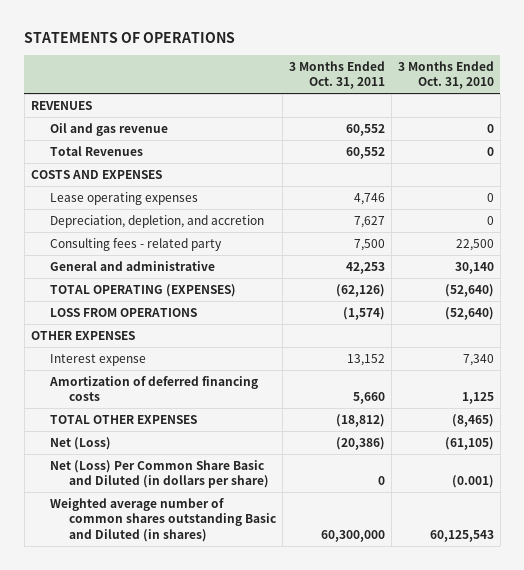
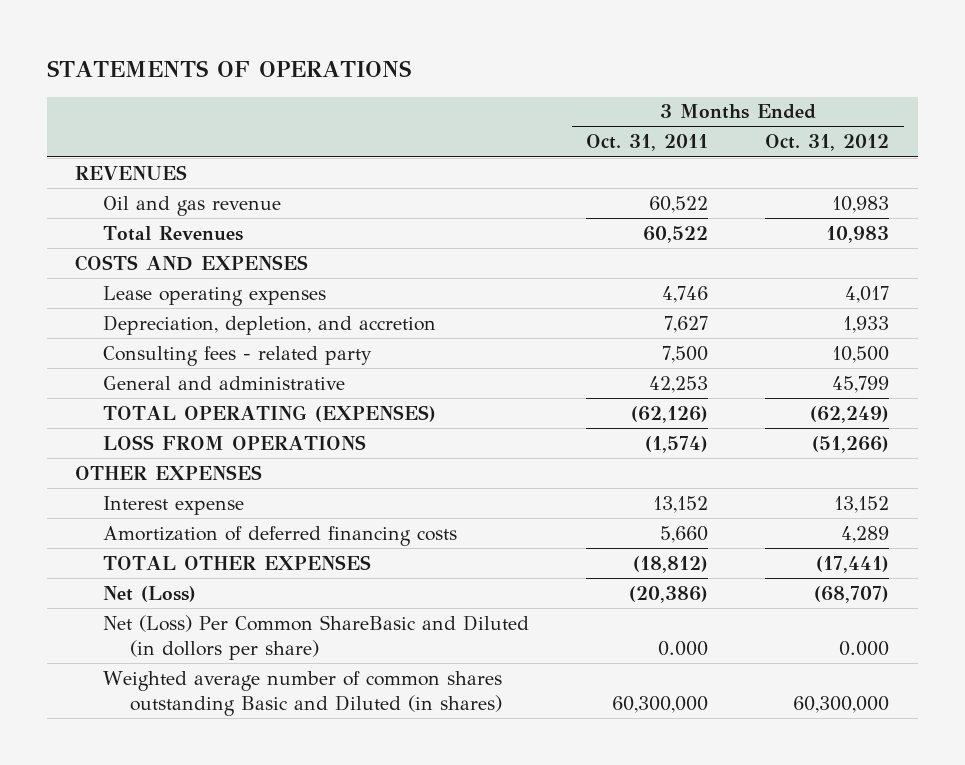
[397,60,494,90] 3 Months Ended Oct. 31, 2010 -> none
none -> [765,134,890,152] Oct. 31, 2012
[345,123,385,136] 60,552 -> [648,195,708,213] 60,522
[345,146,385,159] 60,552 -> [642,225,708,243] 60,522
[49,459,269,489] Net (Loss) Per Common Share Basic and Diluted (in dollars per share) -> [102,614,529,660] Net (Loss) Per Common ShareBasic and Diluted (in dollors per share)
[377,476,385,486] 0 -> [657,640,708,656] 0.000

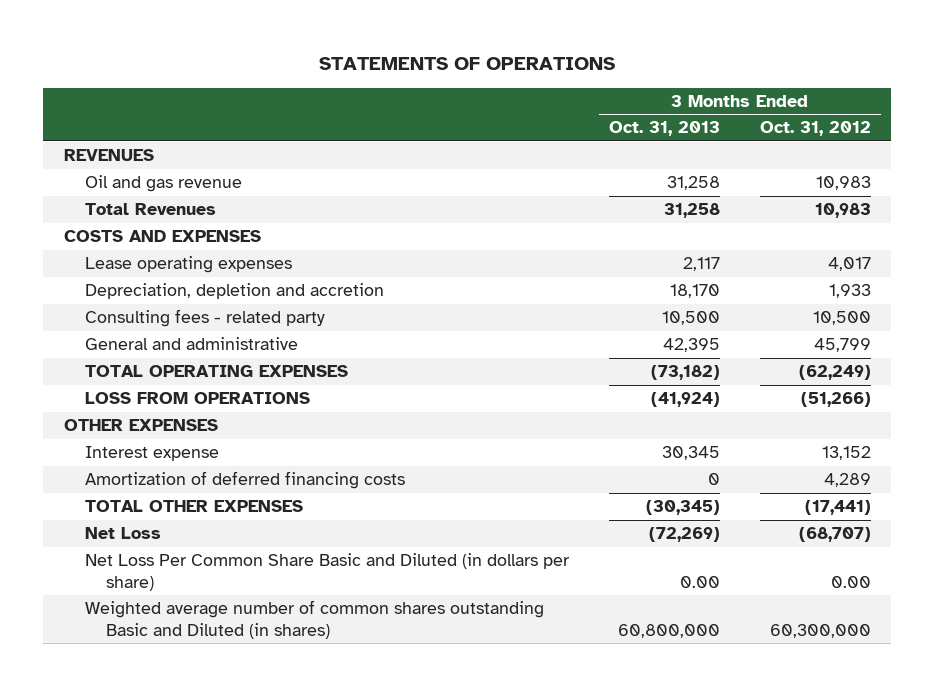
[585,134,708,152] Oct. 31, 2011 -> none
none -> [608,121,720,137] Oct. 31, 2013
[102,314,436,335] Depreciation, depletion, and accretion -> [84,283,384,300] Depreciation, depletion and accretion
[102,404,436,422] TOTAL OPERATING (EXPENSES) -> [84,365,348,378] TOTAL OPERATING EXPENSES
[102,585,196,602] Net (Loss) -> [84,527,161,540] Net Loss
[102,614,529,660] Net (Loss) Per Common ShareBasic and Diluted (in dollors per share) -> [84,553,570,592] Net Loss Per Common Share Basic and Diluted (in dollars per share)
[839,640,890,656] 0.000 -> [831,576,872,589] 0.00

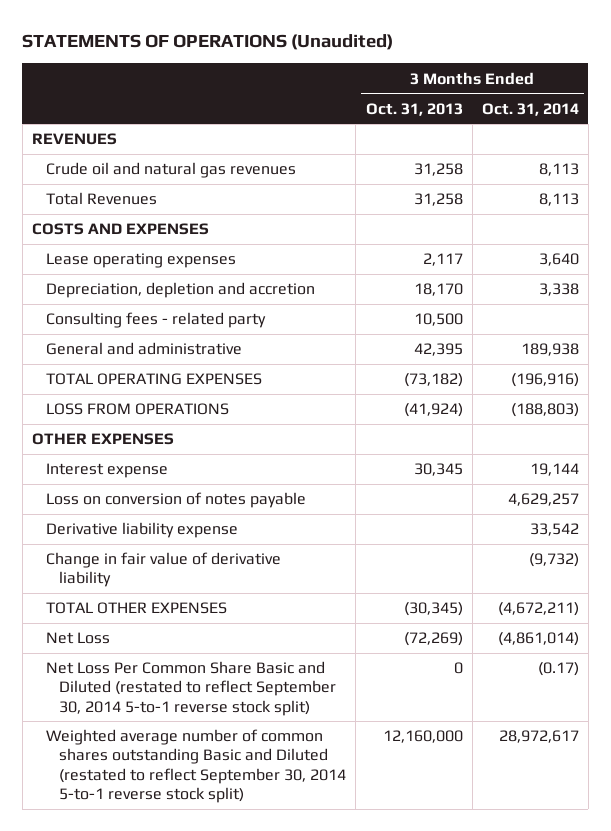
[319,57,616,71] STATEMENTS OF OPERATIONS -> [22,34,394,51] STATEMENTS OF OPERATIONS (Unaudited)
[760,121,872,137] Oct. 31, 2012 -> none
none -> [481,102,579,116] Oct. 31, 2014
[84,175,242,193] Oil and gas revenue -> [45,162,296,179] Crude oil and natural gas revenues
[84,471,405,490] Amortization of deferred financing costs -> none
none -> [45,492,306,509] Loss on conversion of notes payable
none -> [45,522,238,539] Derivative liability expense
none -> [45,552,281,588] Change in fair value of derivative liability
[84,553,570,592] Net Loss Per Common Share Basic and Diluted (in dollars per share) -> [45,661,337,716] Net Loss Per Common Share Basic and Diluted (restated to reflect September 30, 2014 5-to-1 reverse stock split)
[679,576,720,589] 0.00 -> [453,662,463,675] 0
[84,600,544,640] Weighted average number of common shares outstanding Basic and Diluted (in shares) -> [45,729,347,803] Weighted average number of common shares outstanding Basic and Diluted (restated to reflect September 30, 2014 5-to-1 reverse stock split)
[617,624,720,639] 60,800,000 -> [382,730,463,744] 12,160,000

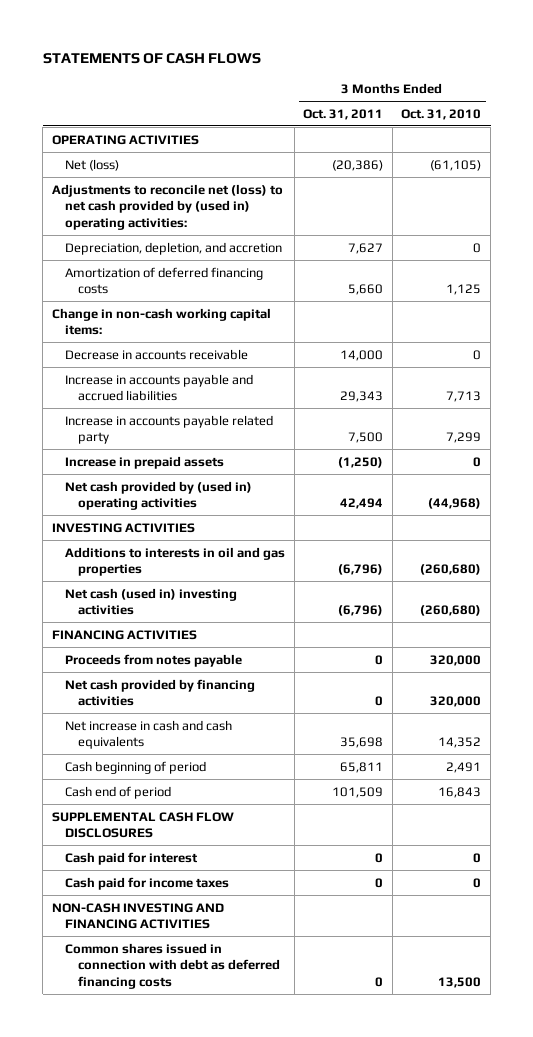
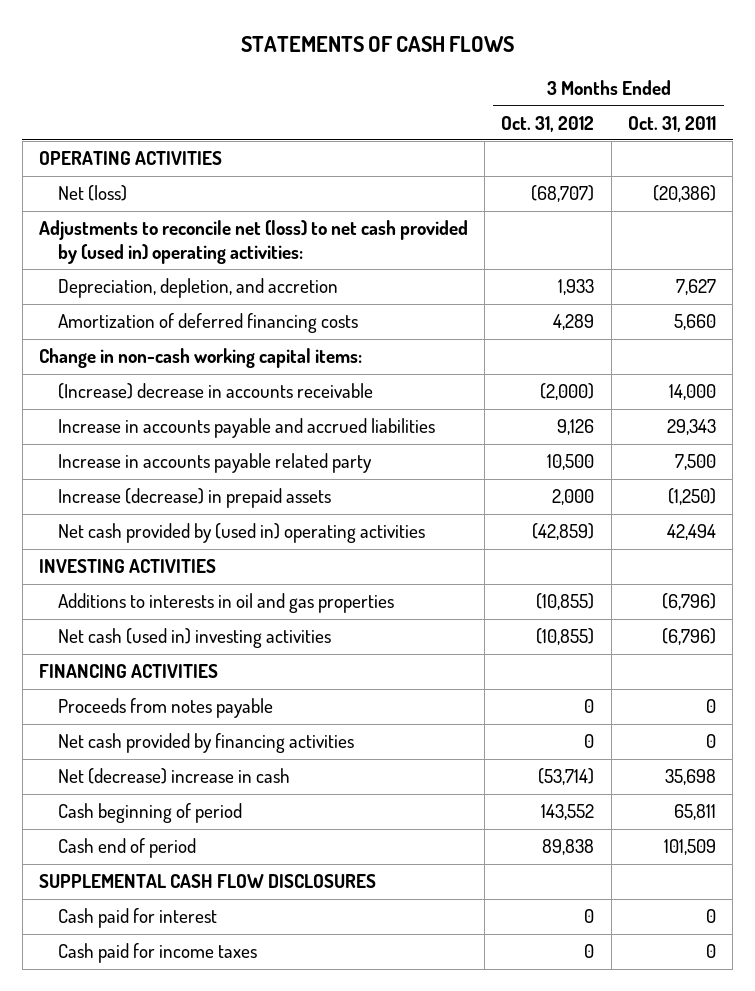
[401,108,482,120] Oct. 31, 2010 -> none
none -> [501,115,595,132] Oct. 31, 2012
[64,348,248,360] Decrease in accounts receivable -> [58,383,374,400] (Increase) decrease in accounts receivable
[64,455,224,469] Increase in prepaid assets -> [58,488,332,509] Increase (decrease) in prepaid assets
[64,719,232,750] Net increase in cash and cash equivalents -> [58,768,291,785] Net (decrease) increase in cash
[51,902,224,930] NON-CASH INVESTING AND FINANCING ACTIVITIES -> none
[64,942,280,989] Common shares issued in connection with debt as deferred financing costs -> none

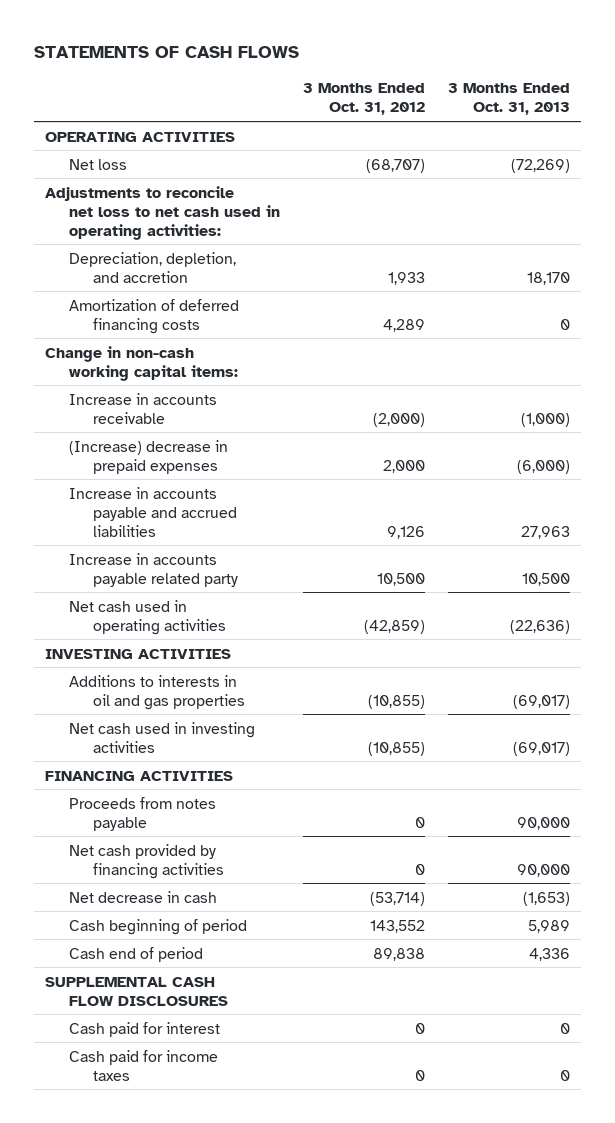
[627,115,716,132] Oct. 31, 2011 -> none
none -> [447,83,570,116] 3 Months Ended Oct. 31, 2013
[58,185,128,202] Net (loss) -> [69,158,128,170] Net loss
[38,220,468,264] Adjustments to reconcile net (loss) to net cash provided by (used in) operating activities: -> [45,185,281,240] Adjustments to reconcile net loss to net cash used in operating activities:
[58,383,374,400] (Increase) decrease in accounts receivable -> [69,392,218,424] Increase in accounts receivable
none -> [69,439,229,474] (Increase) decrease in prepaid expenses
[58,488,332,509] Increase (decrease) in prepaid assets -> none
[58,523,426,544] Net cash provided by (used in) operating activities -> [69,599,227,635] Net cash used in operating activities
[58,628,332,649] Net cash (used in) investing activities -> [69,721,256,753] Net cash used in investing activities
[58,768,291,785] Net (decrease) increase in cash -> [69,890,218,903] Net decrease in cash

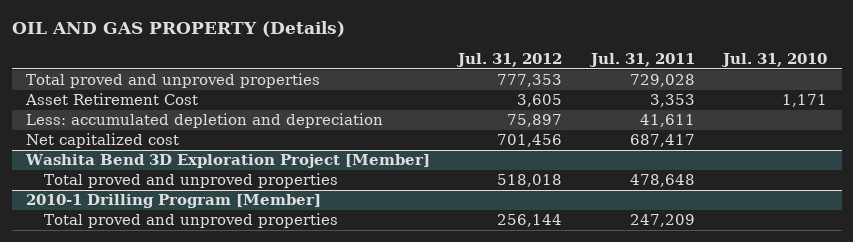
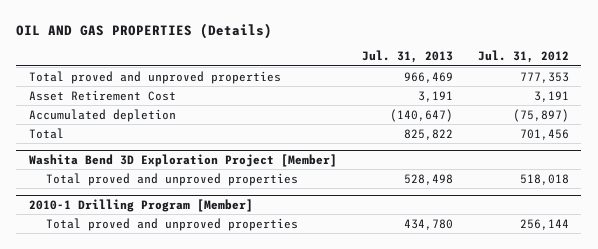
[11,20,345,37] OIL AND GAS PROPERTY (Details) -> [16,22,273,39] OIL AND GAS PROPERTIES (Details)
[588,52,695,67] Jul. 31, 2011 -> none
[721,52,828,67] Jul. 31, 2010 -> none
none -> [361,50,453,64] Jul. 31, 2013
[517,94,563,108] 3,605 -> [533,90,569,102] 3,191
[25,113,383,129] Less: accumulated depletion and depreciation -> [28,108,176,122] Accumulated depletion
[507,114,563,128] 75,897 -> [512,108,569,122] (75,897)
[25,133,179,149] Net capitalized cost -> [28,127,64,139] Total

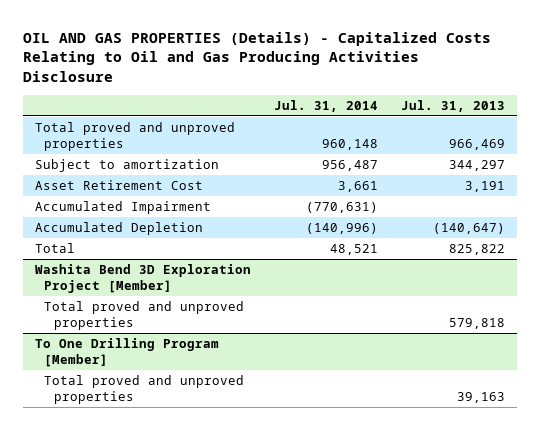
[16,22,273,39] OIL AND GAS PROPERTIES (Details) -> [23,31,492,83] OIL AND GAS PROPERTIES (Details) - Capitalized Costs Relating to Oil and Gas Producing Activities Disclosure
[477,50,569,64] Jul. 31, 2012 -> none
none -> [274,99,379,112] Jul. 31, 2014
none -> [34,159,219,173] Subject to amortization
none -> [34,201,211,215] Accumulated Impairment
[28,108,176,122] Accumulated depletion -> [34,222,203,236] Accumulated Depletion
[28,199,253,213] 2010-1 Drilling Program [Member] -> none
[403,173,453,185] 528,498 -> [449,318,506,330] 579,818
none -> [34,338,219,368] To One Drilling Program [Member]
[403,218,453,230] 434,780 -> [457,392,506,404] 39,163

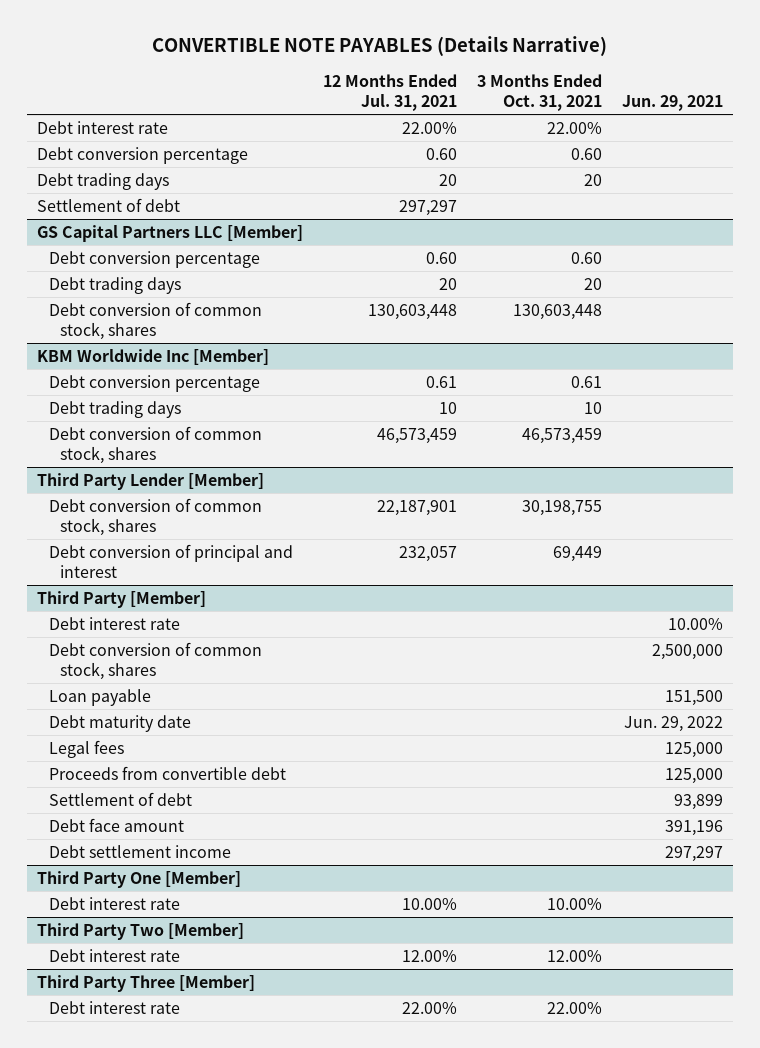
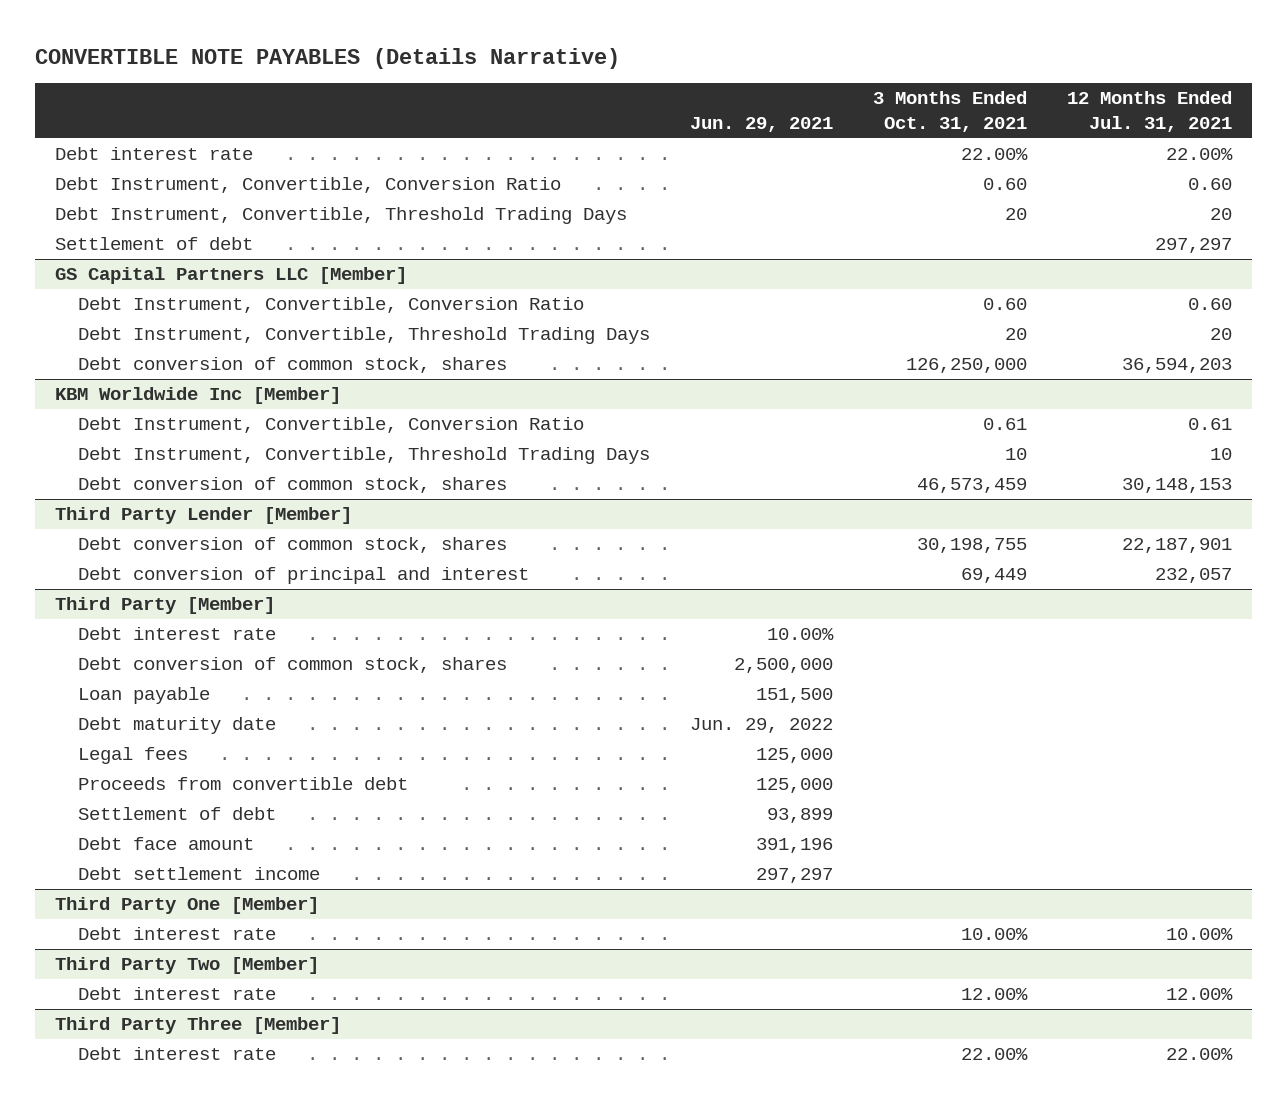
[37,146,249,164] Debt conversion percentage -> [54,177,561,194] Debt Instrument, Convertible, Conversion Ratio
[37,172,170,190] Debt trading days -> [54,207,627,225] Debt Instrument, Convertible, Threshold Trading Days
[48,250,260,268] Debt conversion percentage -> [77,297,584,314] Debt Instrument, Convertible, Conversion Ratio
[48,276,181,294] Debt trading days -> [77,327,650,345] Debt Instrument, Convertible, Threshold Trading Days
[368,303,458,320] 130,603,448 -> [1121,358,1232,374] 36,594,203
[513,303,603,320] 130,603,448 -> [905,358,1027,374] 126,250,000
[48,374,260,392] Debt conversion percentage -> [77,417,584,434] Debt Instrument, Convertible, Conversion Ratio
[48,400,181,418] Debt trading days -> [77,447,650,465] Debt Instrument, Convertible, Threshold Trading Days
[377,427,458,444] 46,573,459 -> [1121,478,1232,494] 30,148,153

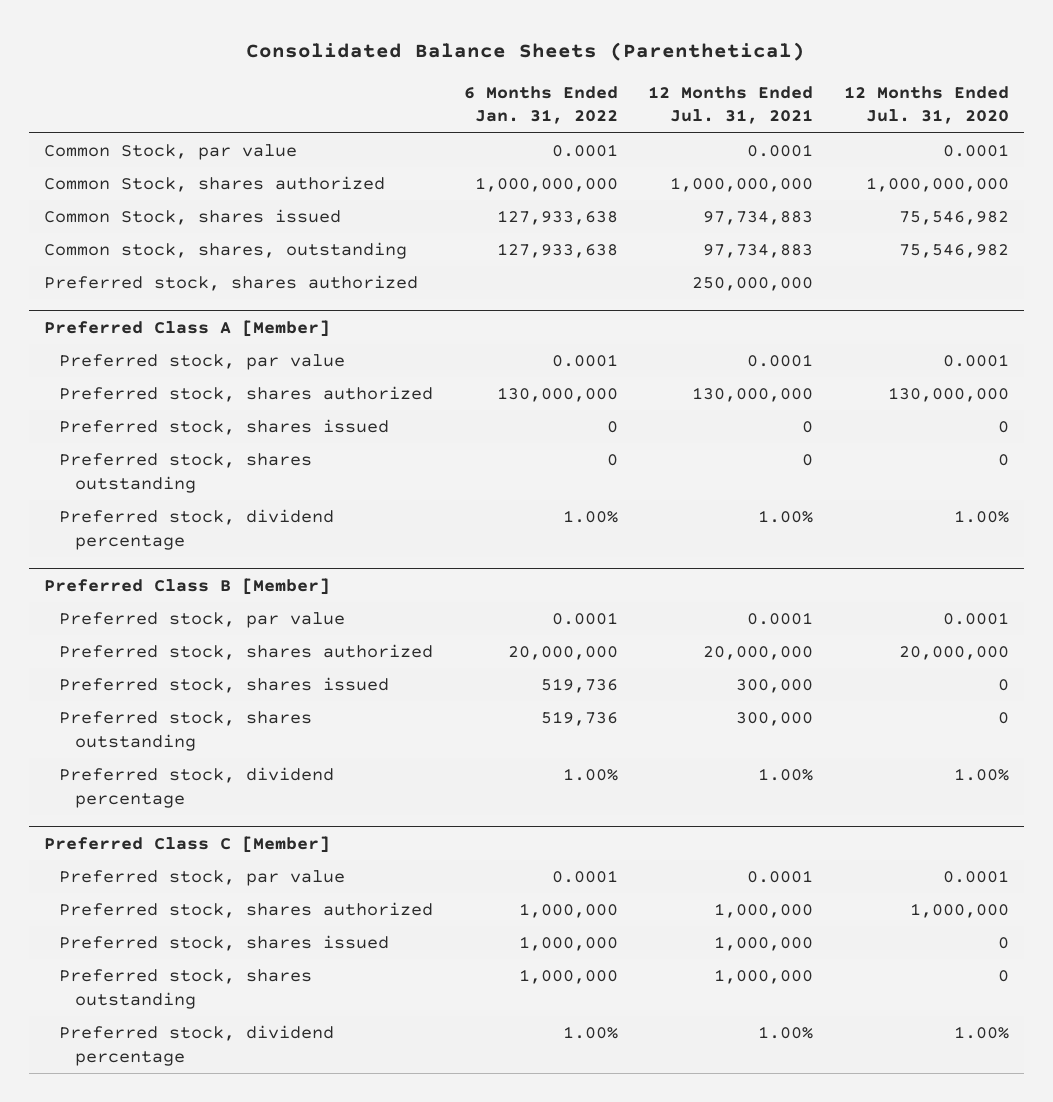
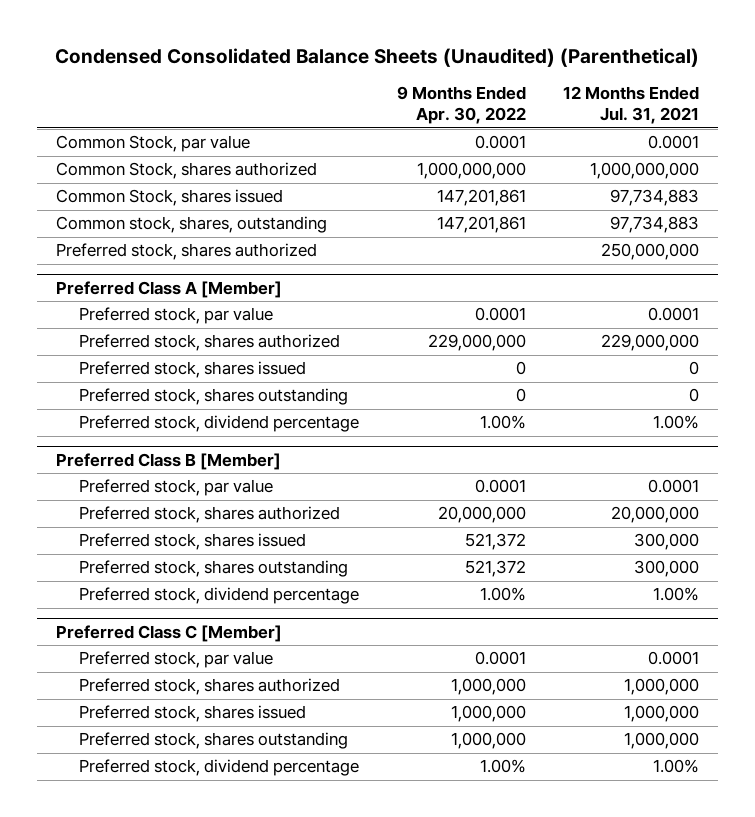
[246,42,806,62] Consolidated Balance Sheets (Parenthetical) -> [55,48,700,68] Condensed Consolidated Balance Sheets (Unaudited) (Parenthetical)
[463,85,618,125] 6 Months Ended Jan. 31, 2022 -> none
[843,85,1009,125] 12 Months Ended Jul. 31, 2020 -> none
none -> [396,86,526,125] 9 Months Ended Apr. 30, 2022
[692,387,814,403] 130,000,000 -> [601,334,700,352] 229,000,000

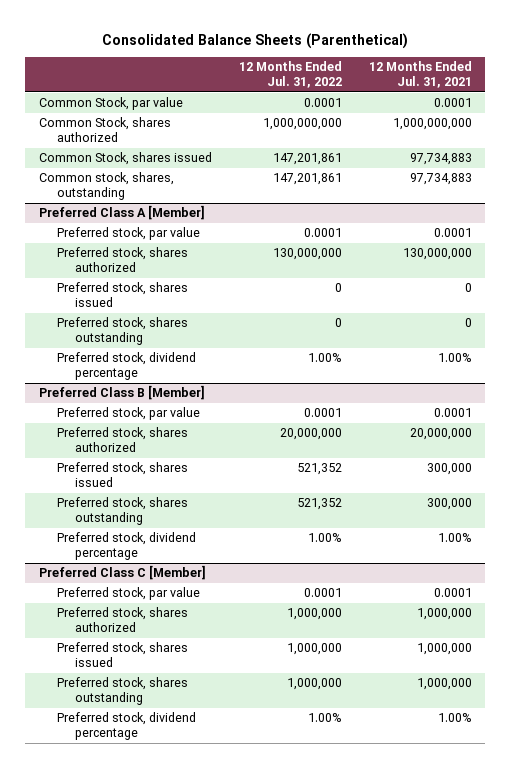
[55,48,700,68] Condensed Consolidated Balance Sheets (Unaudited) (Parenthetical) -> [102,32,409,49] Consolidated Balance Sheets (Parenthetical)
[396,86,526,125] 9 Months Ended Apr. 30, 2022 -> none
none -> [238,61,342,88] 12 Months Ended Jul. 31, 2022
[55,243,317,261] Preferred stock, shares authorized -> none
[601,334,700,352] 229,000,000 -> [402,248,472,261] 130,000,000

